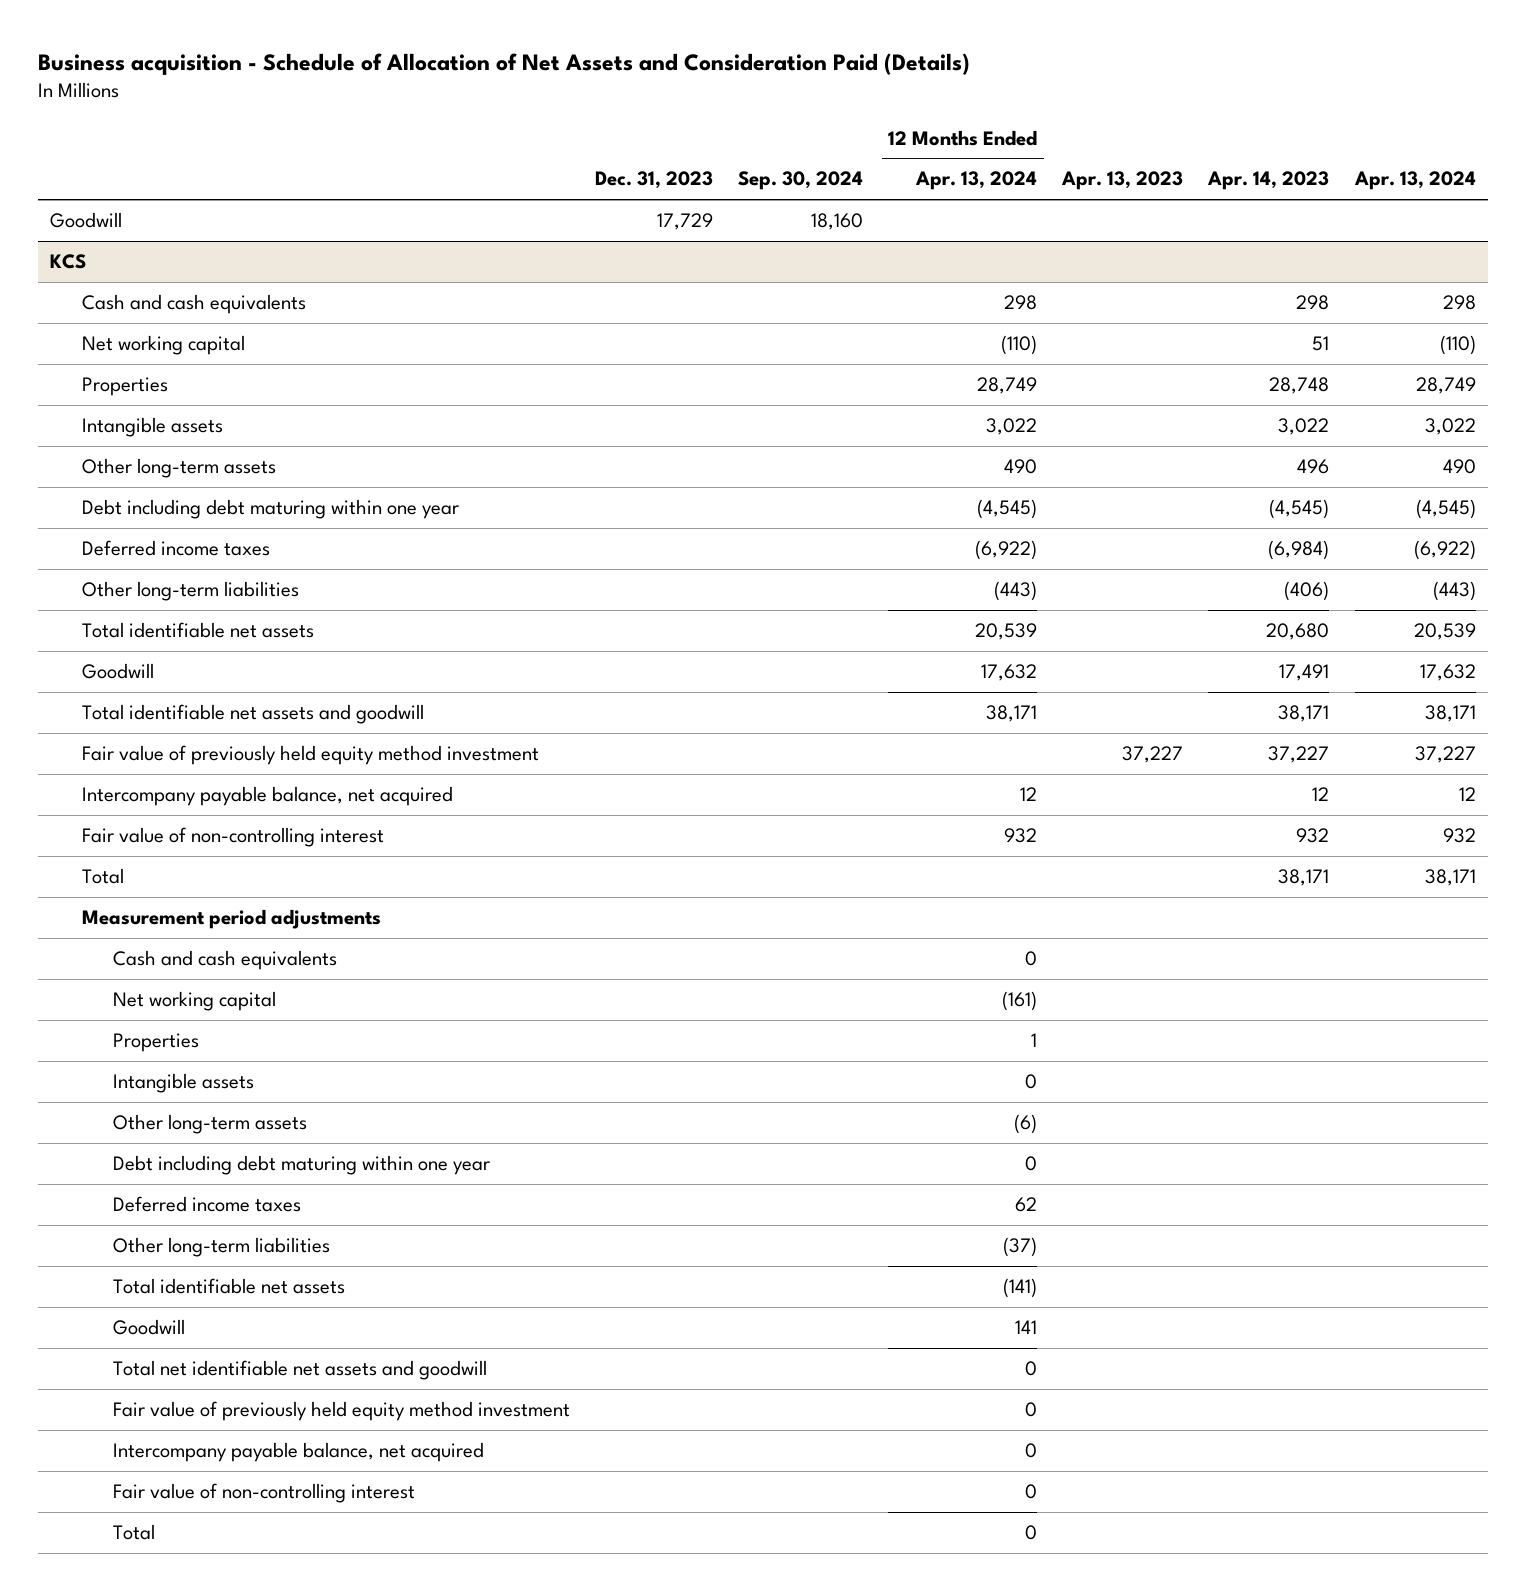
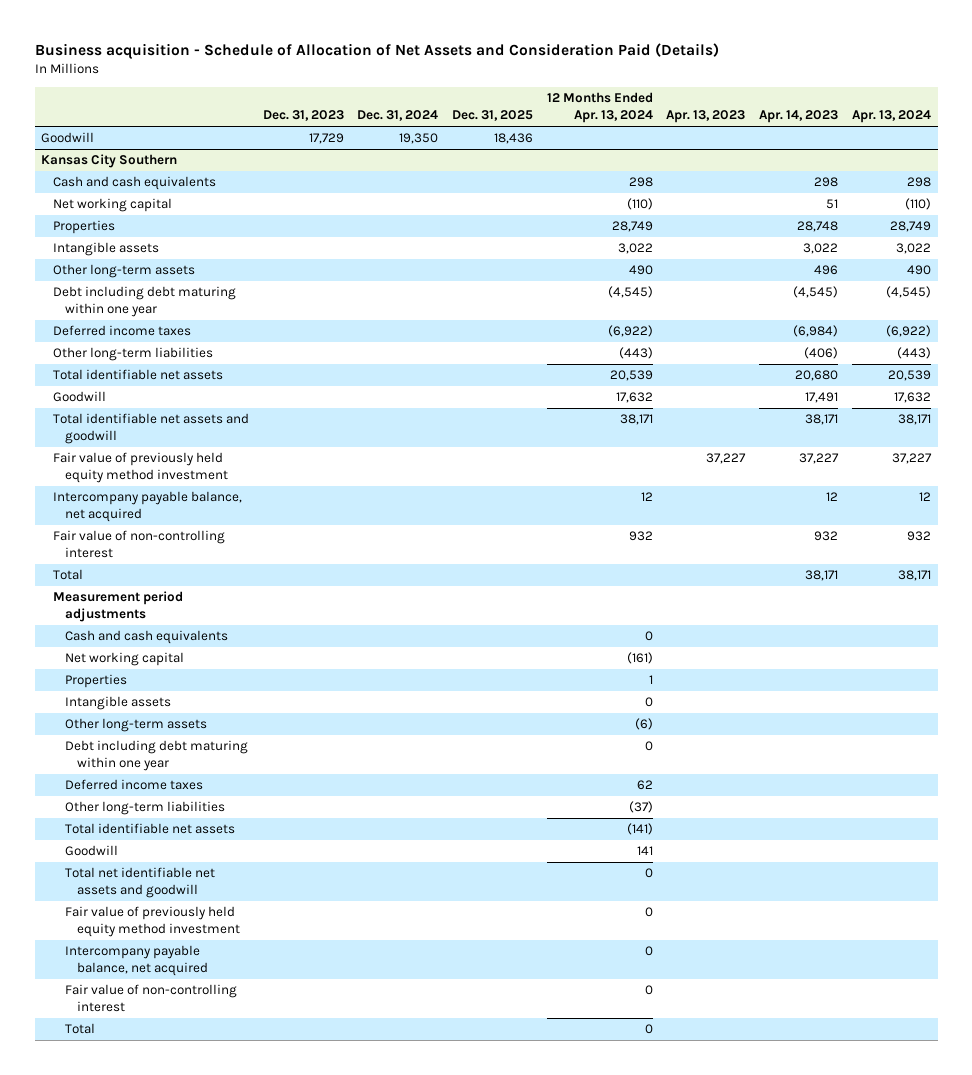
[738,171,864,191] Sep. 30, 2024 -> none
none -> [357,110,439,122] Dec. 31, 2024
none -> [452,110,534,122] Dec. 31, 2025
[50,254,87,270] KCS -> [41,154,178,169] Kansas City Southern

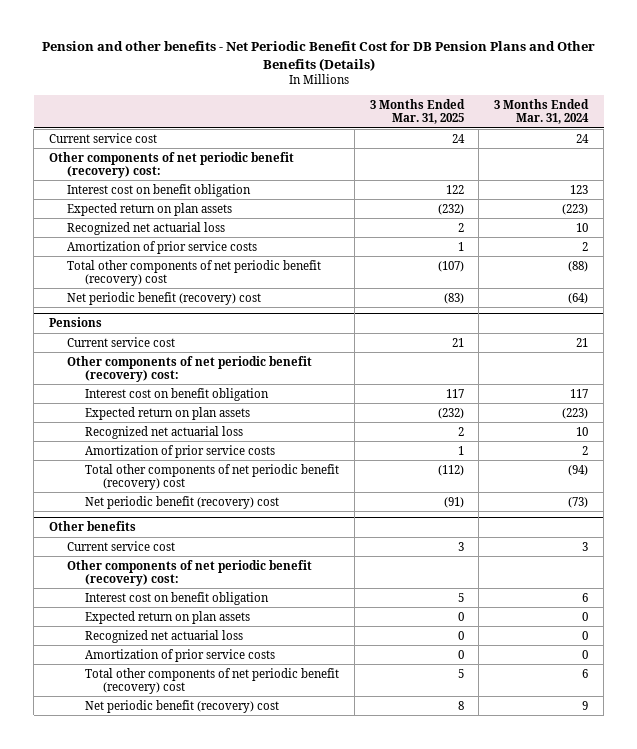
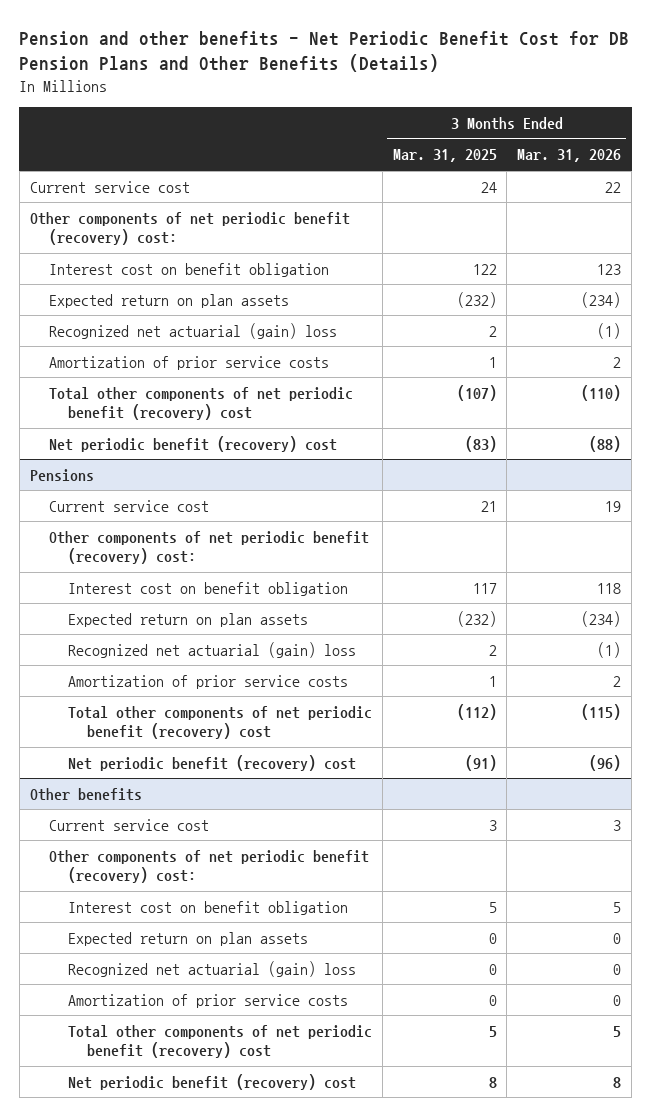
[494,99,590,125] 3 Months Ended Mar. 31, 2024 -> none
none -> [517,149,622,163] Mar. 31, 2026
[66,221,225,235] Recognized net actuarial loss -> [48,322,337,339] Recognized net actuarial (gain) loss
[84,425,243,439] Recognized net actuarial loss -> [67,641,356,658] Recognized net actuarial (gain) loss
[84,629,243,643] Recognized net actuarial loss -> [67,960,356,977] Recognized net actuarial (gain) loss

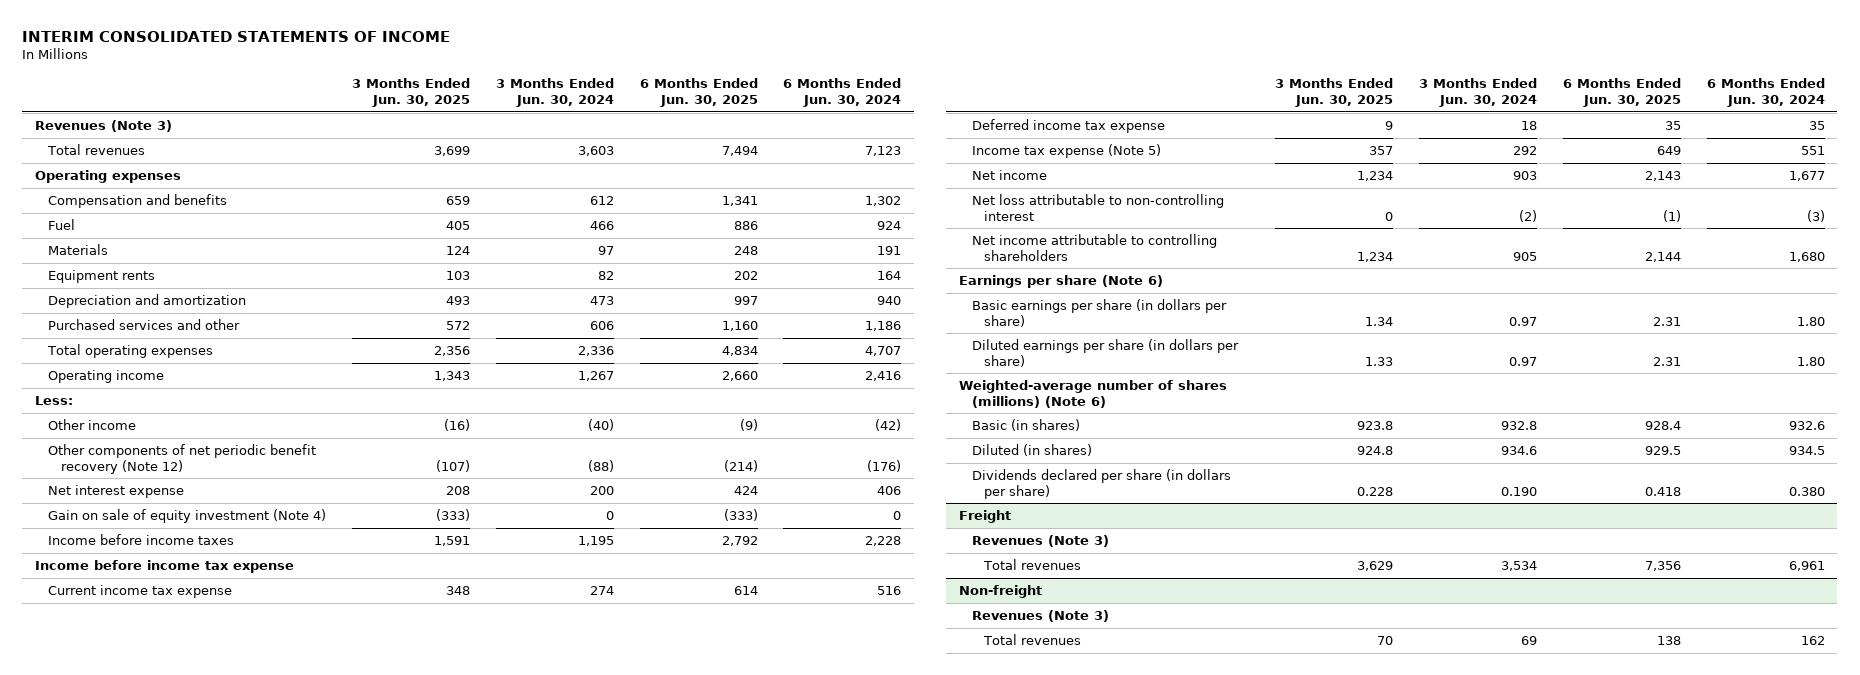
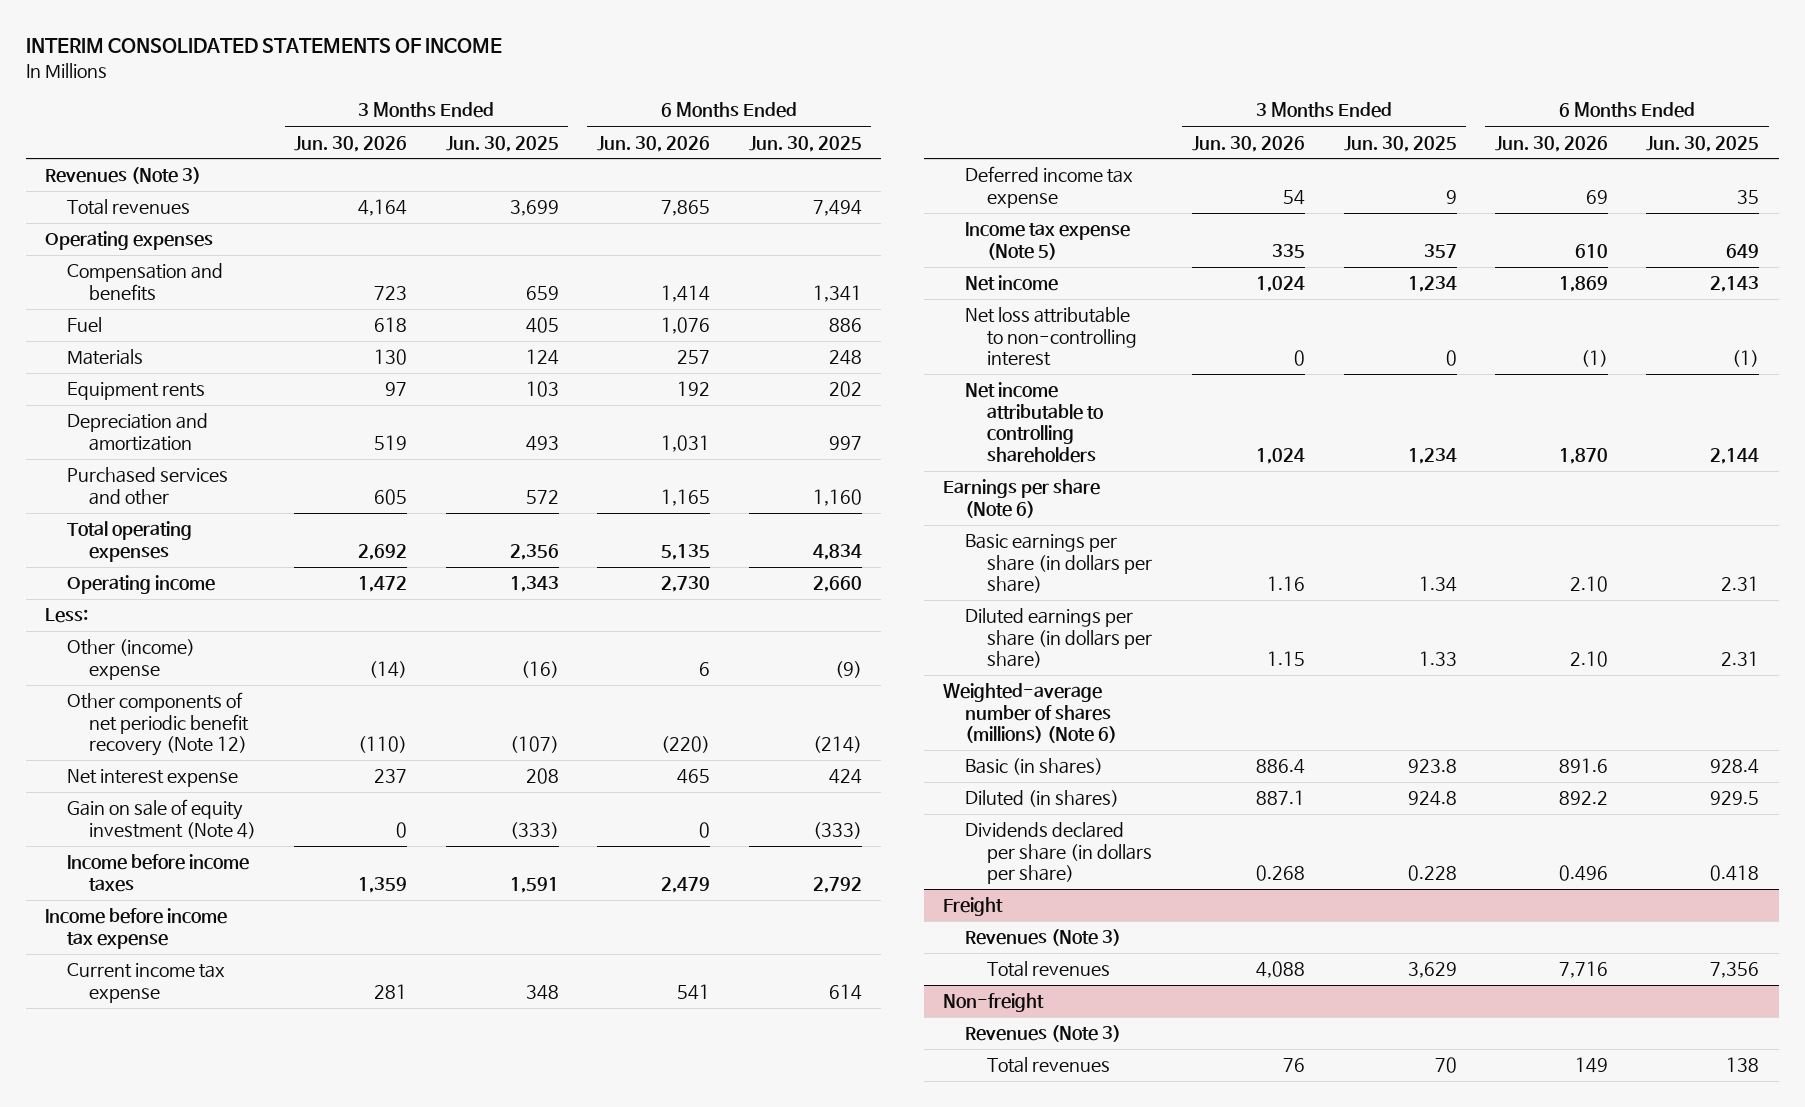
[495,78,614,108] 3 Months Ended Jun. 30, 2024 -> none
[783,78,902,108] 6 Months Ended Jun. 30, 2024 -> none
none -> [294,135,408,152] Jun. 30, 2026
none -> [597,135,711,152] Jun. 30, 2026
[48,419,137,431] Other income -> [67,639,196,680] Other (income) expense

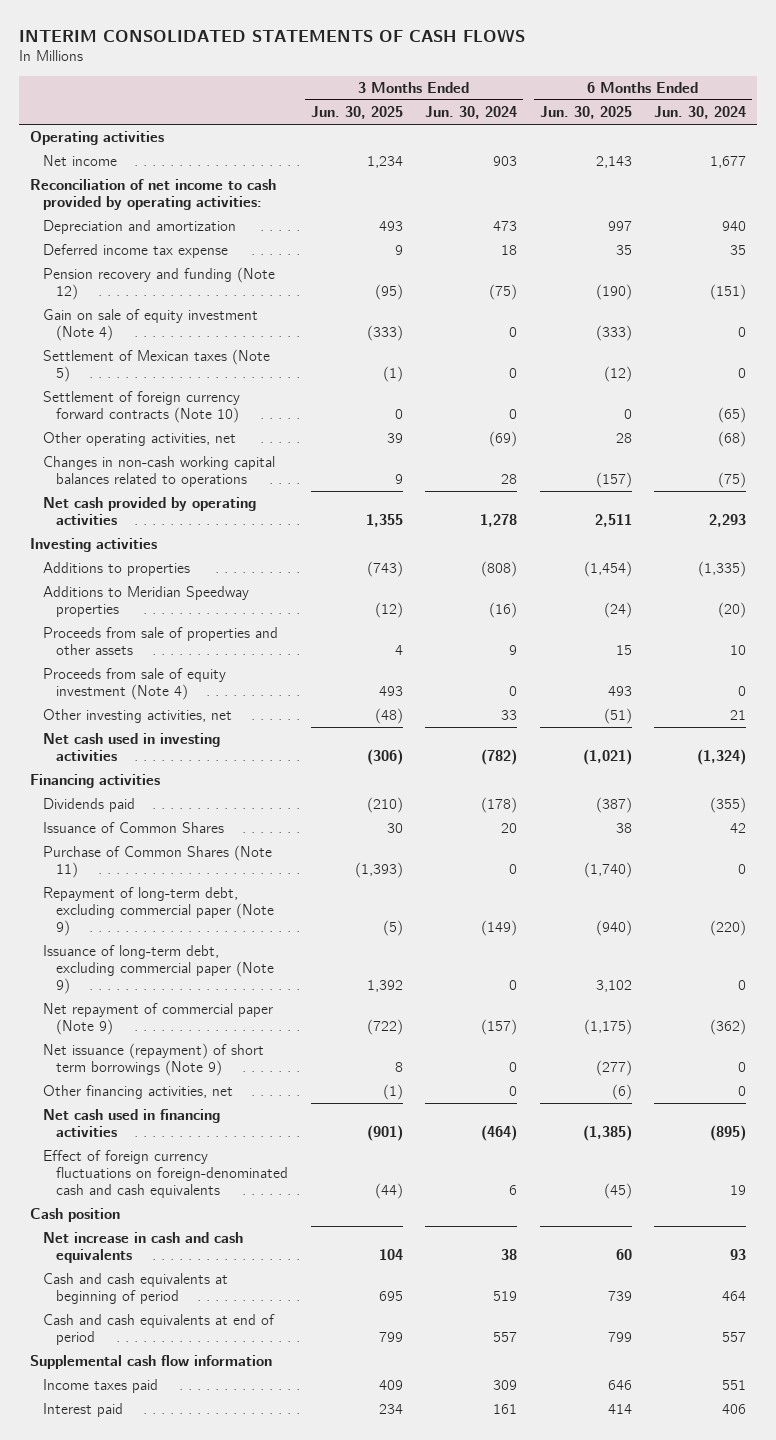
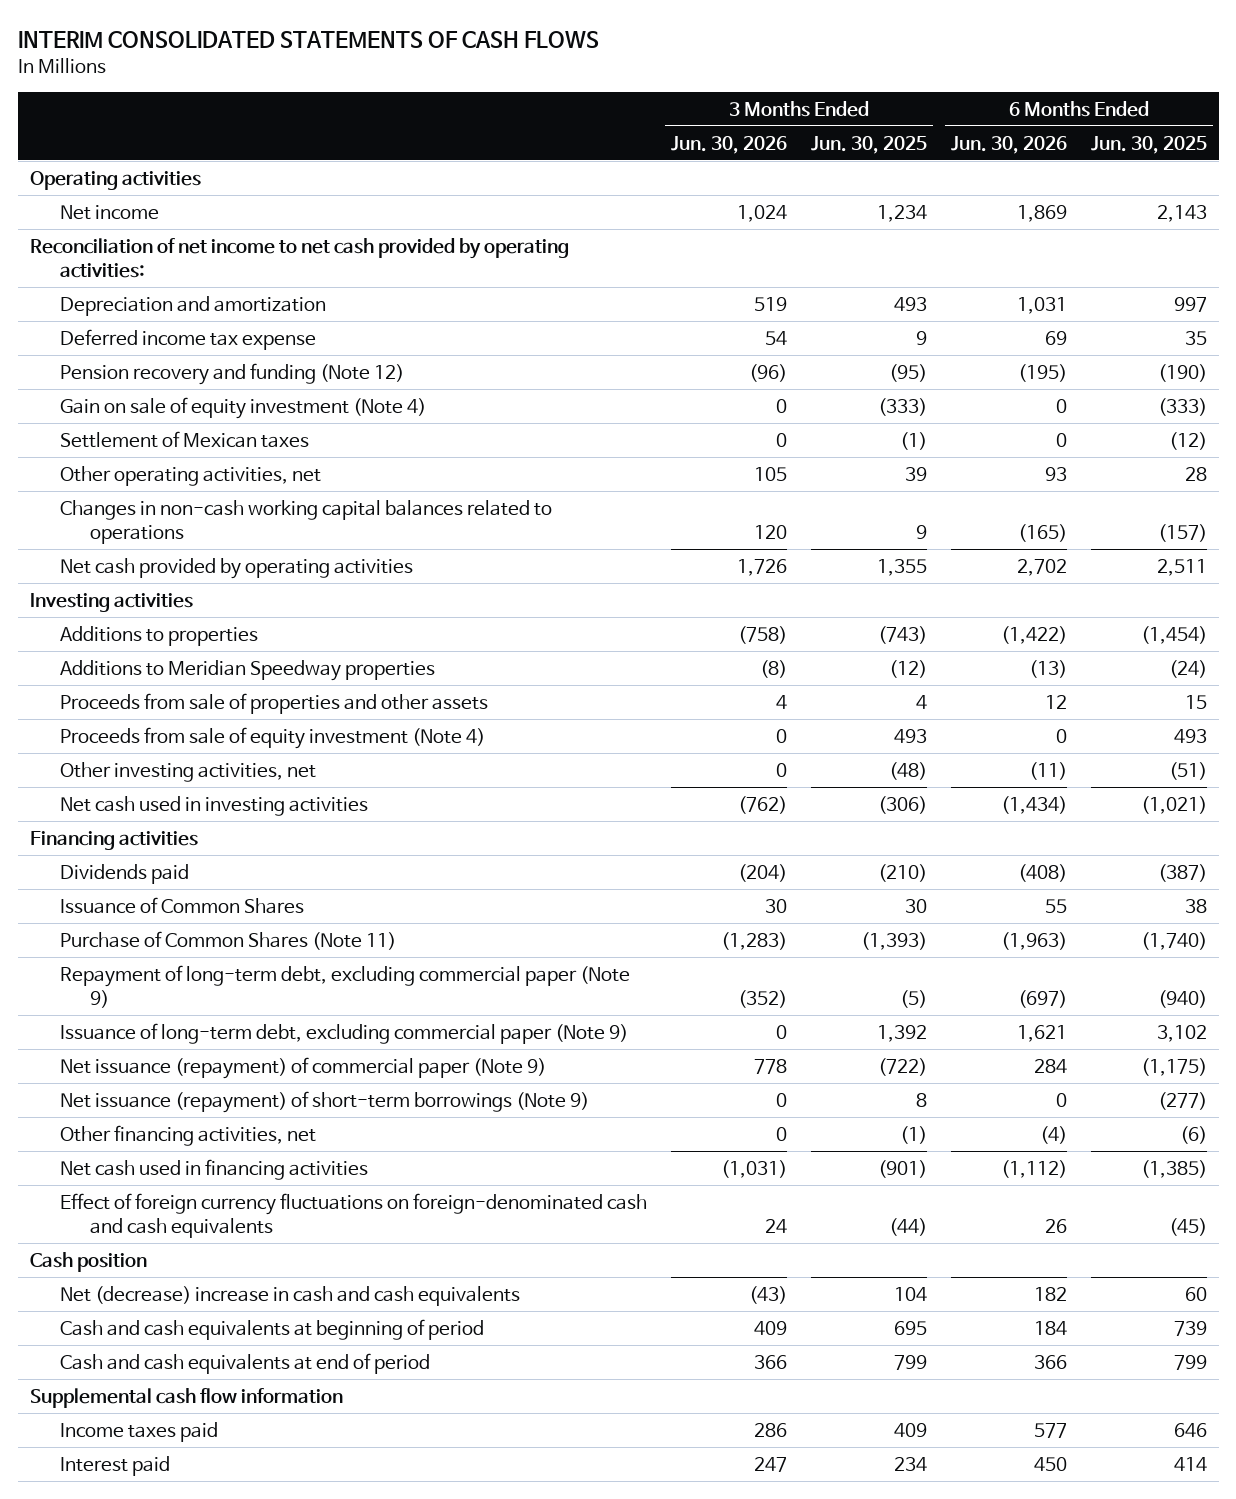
[425,106,518,120] Jun. 30, 2024 -> none
[654,106,747,120] Jun. 30, 2024 -> none
none -> [670,135,787,154] Jun. 30, 2026
none -> [950,135,1067,154] Jun. 30, 2026
[30,179,277,210] Reconciliation of net income to cash provided by operating activities: -> [29,237,569,278] Reconciliation of net income to net cash provided by operating activities:
[43,391,241,423] Settlement of foreign currency forward contracts (Note 10) -> none
[43,349,271,382] Settlement of Mexican taxes (Note 5) -> [59,430,309,448] Settlement of Mexican taxes
[43,1003,274,1035] Net repayment of commercial paper (Note 9) -> [59,1056,546,1079] Net issuance (repayment) of commercial paper (Note 9)
[43,1043,265,1076] Net issuance (repayment) of short term borrowings (Note 9) -> [59,1090,589,1113] Net issuance (repayment) of short-term borrowings (Note 9)
[43,1232,244,1263] Net increase in cash and cash equivalents -> [59,1285,520,1306] Net (decrease) increase in cash and cash equivalents

